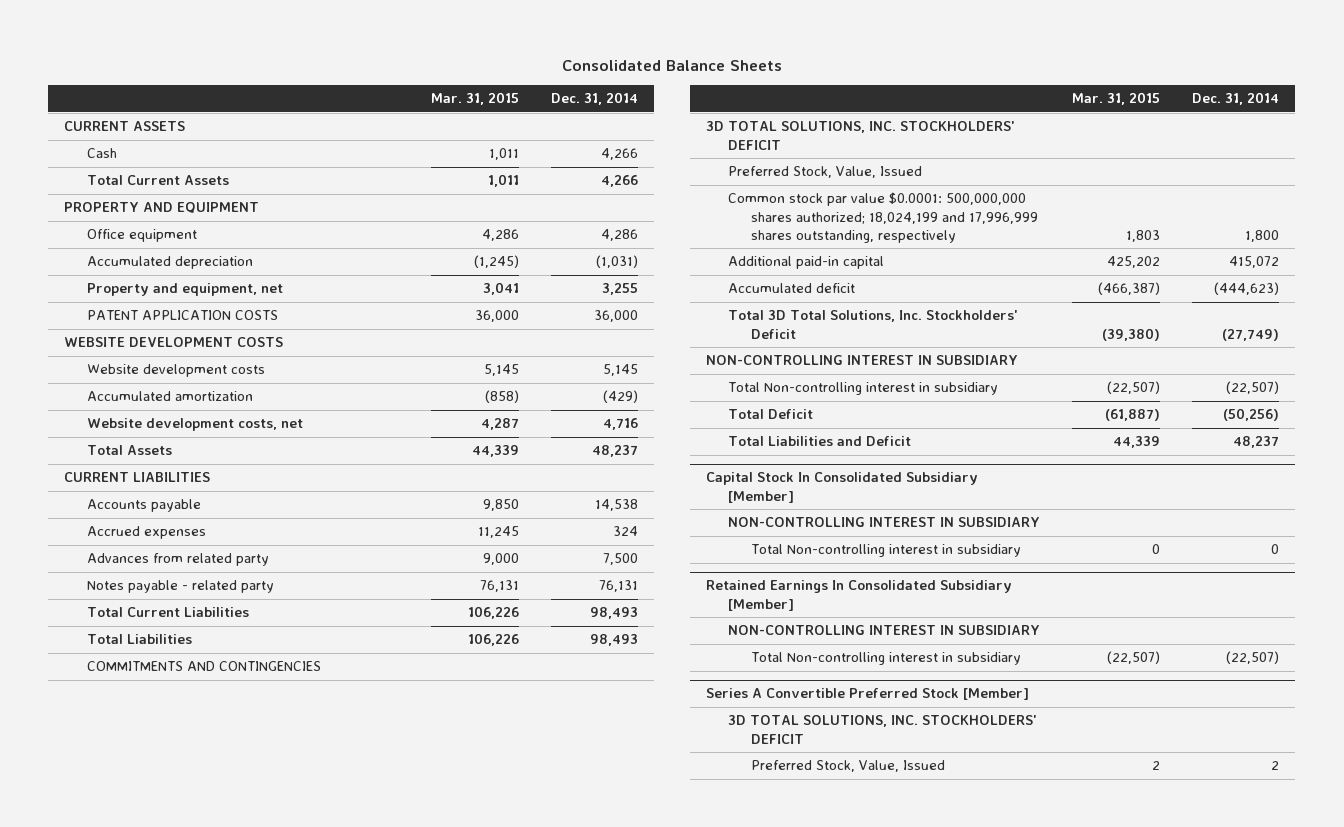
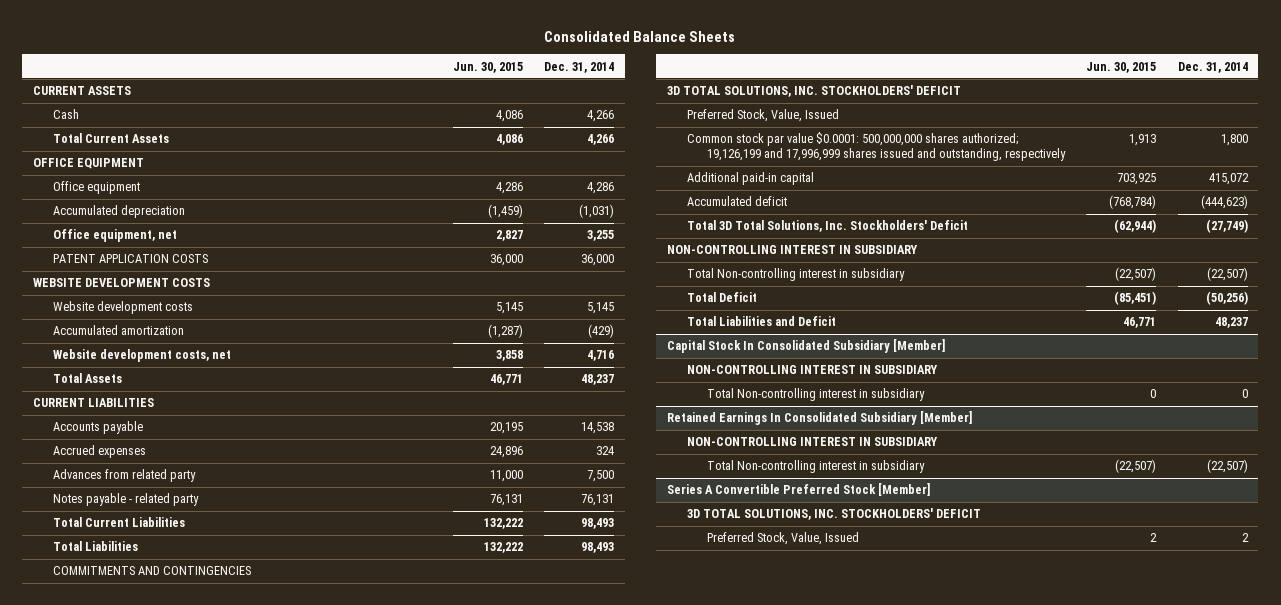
[430,92,519,106] Mar. 31, 2015 -> none
none -> [452,61,523,73] Jun. 30, 2015
[64,202,260,214] PROPERTY AND EQUIPMENT -> [33,158,145,170] OFFICE EQUIPMENT
[86,283,283,297] Property and equipment, net -> [53,229,178,243] Office equipment, net
[728,192,1038,244] Common stock par value $0.0001: 500,000,000 shares authorized; 18,024,199 and 17,996,999 shares outstanding, respectively -> [686,132,1066,162] Common stock par value $0.0001: 500,000,000 shares authorized; 19,126,199 and 17,996,999 shares issued and outstanding, respectively

